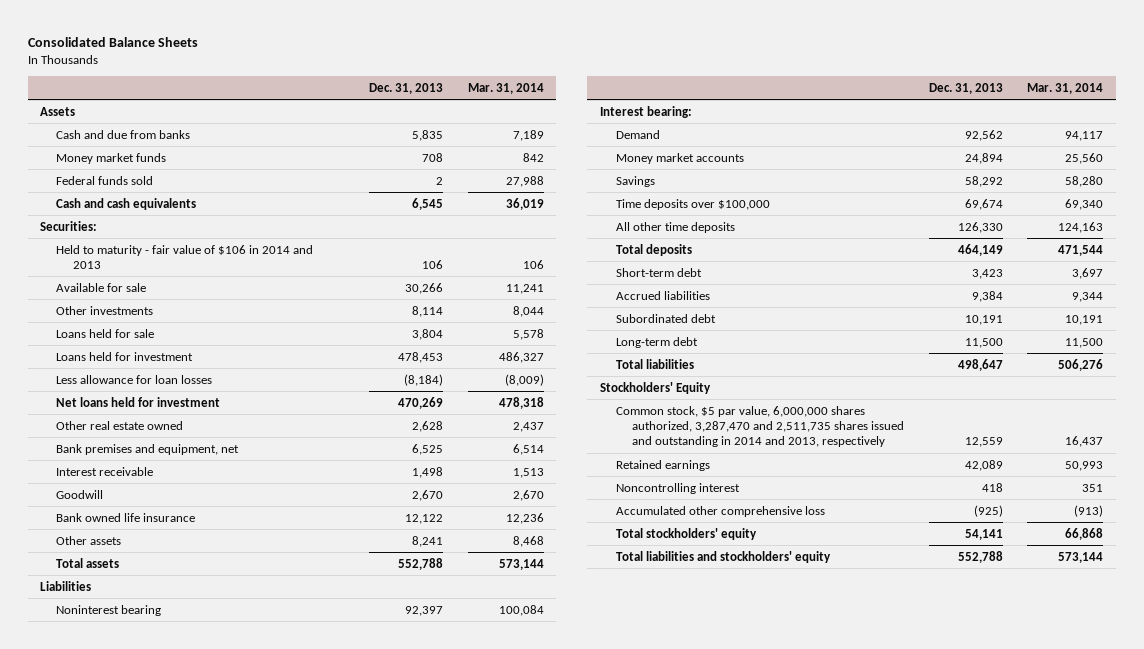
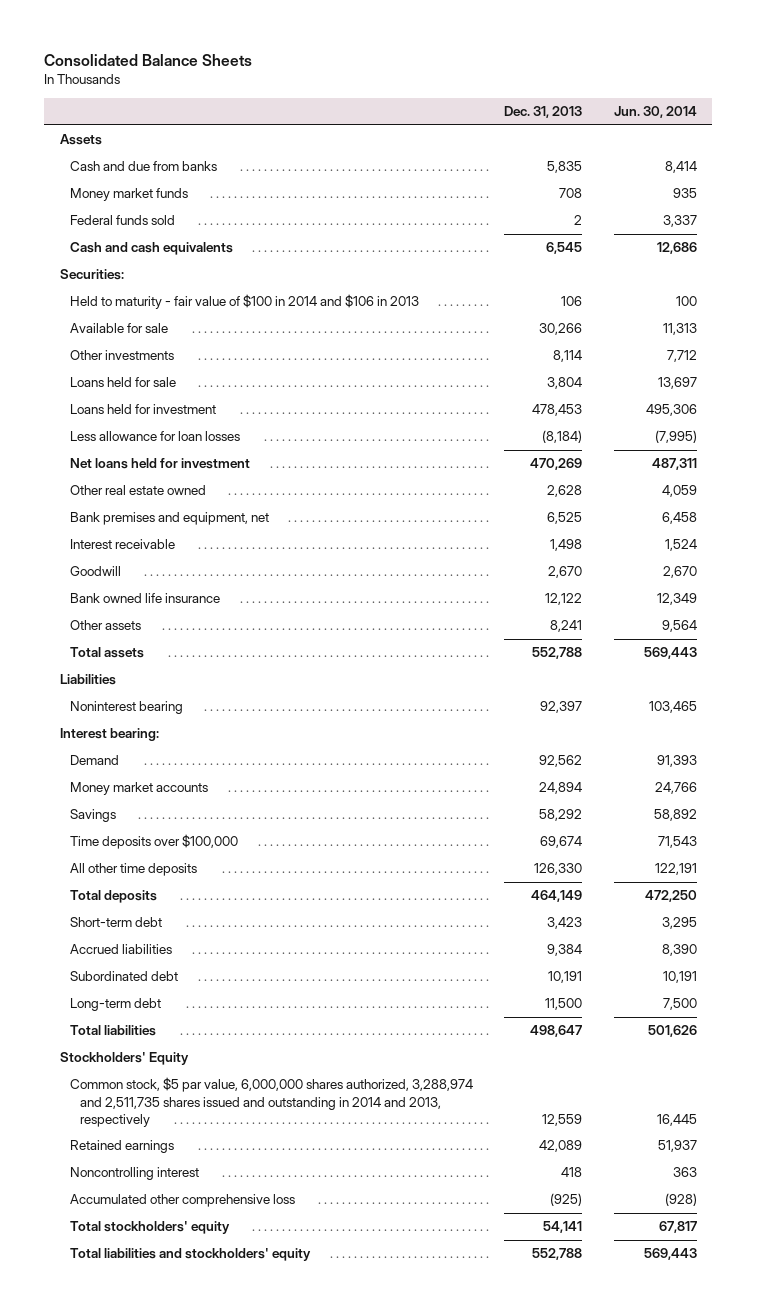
[468,82,545,94] Mar. 31, 2014 -> none
none -> [613,106,697,119] Jun. 30, 2014
[56,244,314,269] Held to maturity - fair value of $106 in 2014 and 2013 -> [70,294,420,310] Held to maturity - fair value of $100 in 2014 and $106 in 2013
[615,405,904,448] Common stock, $5 par value, 6,000,000 shares authorized, 3,287,470 and 2,511,735 shares issued and outstanding in 2014 and 2013, respectively -> [70,1077,474,1127] Common stock, $5 par value, 6,000,000 shares authorized, 3,288,974 and 2,511,735 shares issued and outstanding in 2014 and 2013, respectively

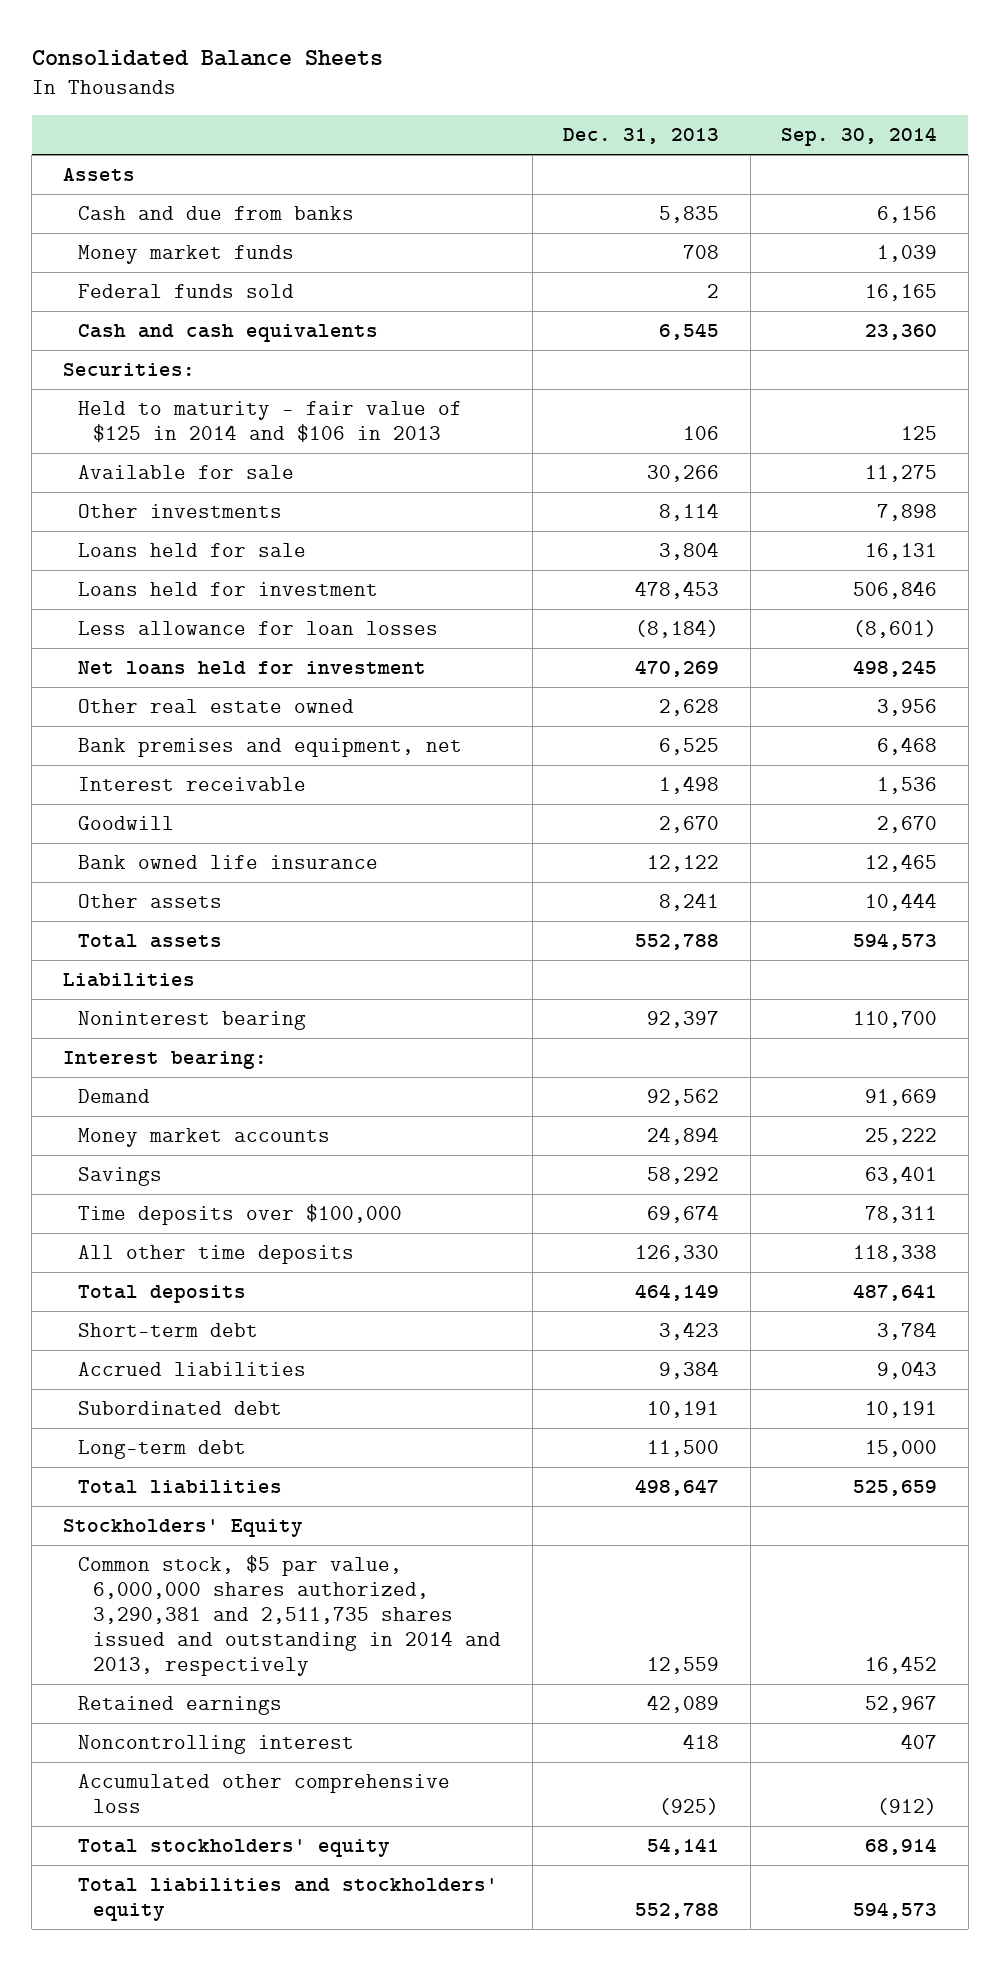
[613,106,697,119] Jun. 30, 2014 -> none
none -> [781,127,938,147] Sep. 30, 2014
[70,294,420,310] Held to maturity - fair value of $100 in 2014 and $106 in 2013 -> [77,401,462,443] Held to maturity - fair value of $125 in 2014 and $106 in 2013
[70,1077,474,1127] Common stock, $5 par value, 6,000,000 shares authorized, 3,288,974 and 2,511,735 shares issued and outstanding in 2014 and 2013, respectively -> [77,1555,502,1676] Common stock, $5 par value, 6,000,000 shares authorized, 3,290,381 and 2,511,735 shares issued and outstanding in 2014 and 2013, respectively

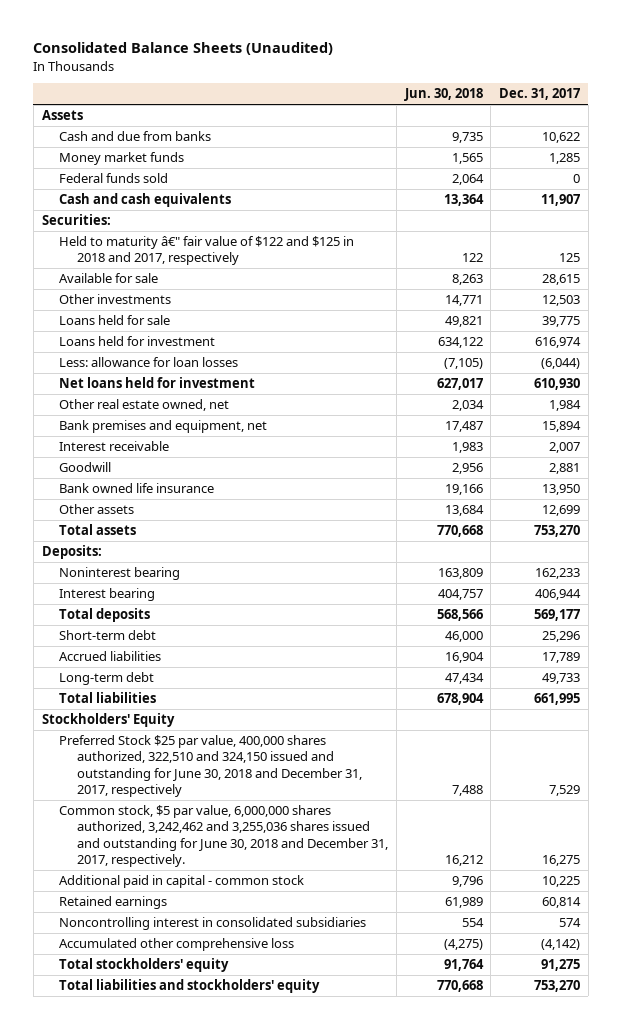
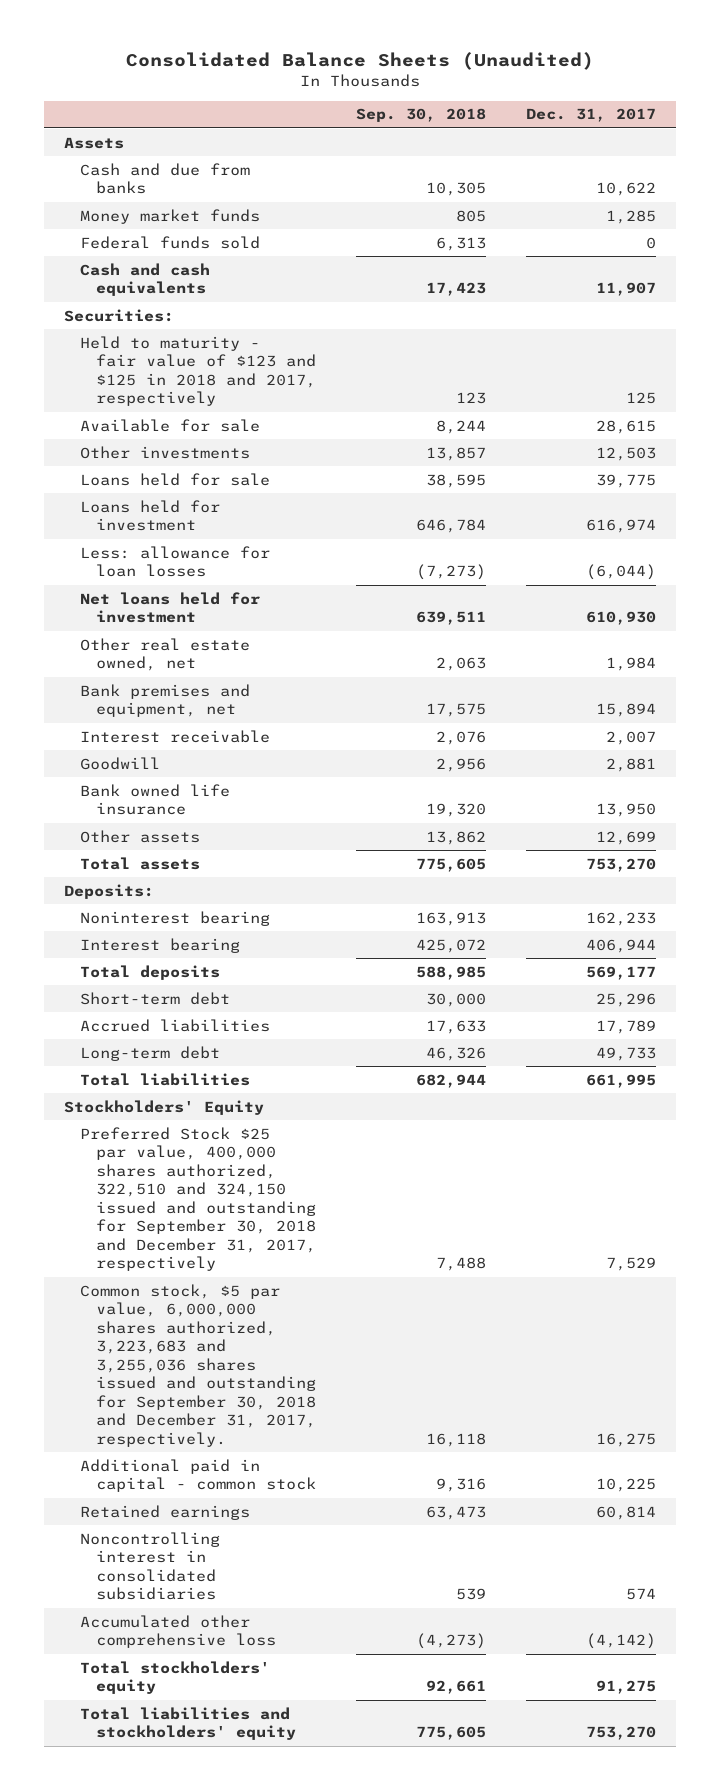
[403,88,483,102] Jun. 30, 2018 -> none
none -> [356,108,487,123] Sep. 30, 2018
[59,236,355,266] Held to maturity â€" fair value of $122 and $125 in 2018 and 2017, respectively -> [80,335,317,407] Held to maturity - fair value of $123 and $125 in 2018 and 2017, respectively
[59,735,362,798] Preferred Stock $25 par value, 400,000 shares authorized, 322,510 and 324,150 issued and outstanding for June 30, 2018 and December 31, 2017, respectively -> [80,1126,317,1272] Preferred Stock $25 par value, 400,000 shares authorized, 322,510 and 324,150 issued and outstanding for September 30, 2018 and December 31, 2017, respectively
[59,805,388,868] Common stock, $5 par value, 6,000,000 shares authorized, 3,242,462 and 3,255,036 shares issued and outstanding for June 30, 2018 and December 31, 2017, respectively. -> [80,1283,317,1447] Common stock, $5 par value, 6,000,000 shares authorized, 3,223,683 and 3,255,036 shares issued and outstanding for September 30, 2018 and December 31, 2017, respectively.

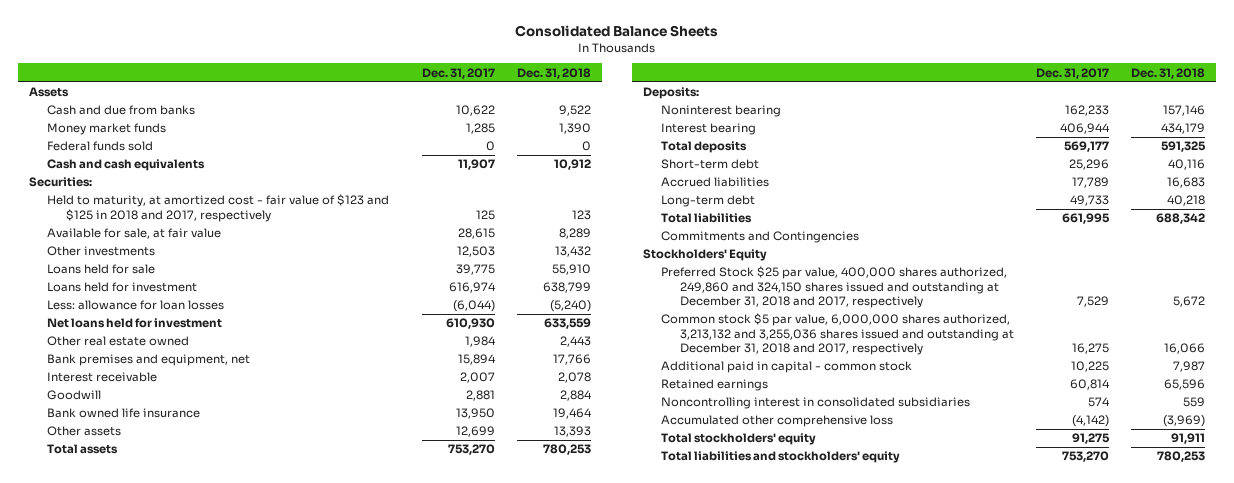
[126,52,595,71] Consolidated Balance Sheets (Unaudited) -> [515,24,719,37] Consolidated Balance Sheets
[356,108,487,123] Sep. 30, 2018 -> none
none -> [517,67,592,79] Dec. 31, 2018
[80,335,317,407] Held to maturity - fair value of $123 and $125 in 2018 and 2017, respectively -> [47,194,390,222] Held to maturity, at amortized cost - fair value of $123 and $125 in 2018 and 2017, respectively
[80,418,261,432] Available for sale -> [47,228,222,240] Available for sale, at fair value
[80,637,251,672] Other real estate owned, net -> [47,336,190,347] Other real estate owned
none -> [661,231,860,244] Commitments and Contingencies
[80,1126,317,1272] Preferred Stock $25 par value, 400,000 shares authorized, 322,510 and 324,150 issued and outstanding for September 30, 2018 and December 31, 2017, respectively -> [661,266,1008,309] Preferred Stock $25 par value, 400,000 shares authorized, 249,860 and 324,150 shares issued and outstanding at December 31, 2018 and 2017, respectively
[80,1283,317,1447] Common stock, $5 par value, 6,000,000 shares authorized, 3,223,683 and 3,255,036 shares issued and outstanding for September 30, 2018 and December 31, 2017, respectively. -> [661,313,1014,356] Common stock $5 par value, 6,000,000 shares authorized, 3,213,132 and 3,255,036 shares issued and outstanding at December 31, 2018 and 2017, respectively

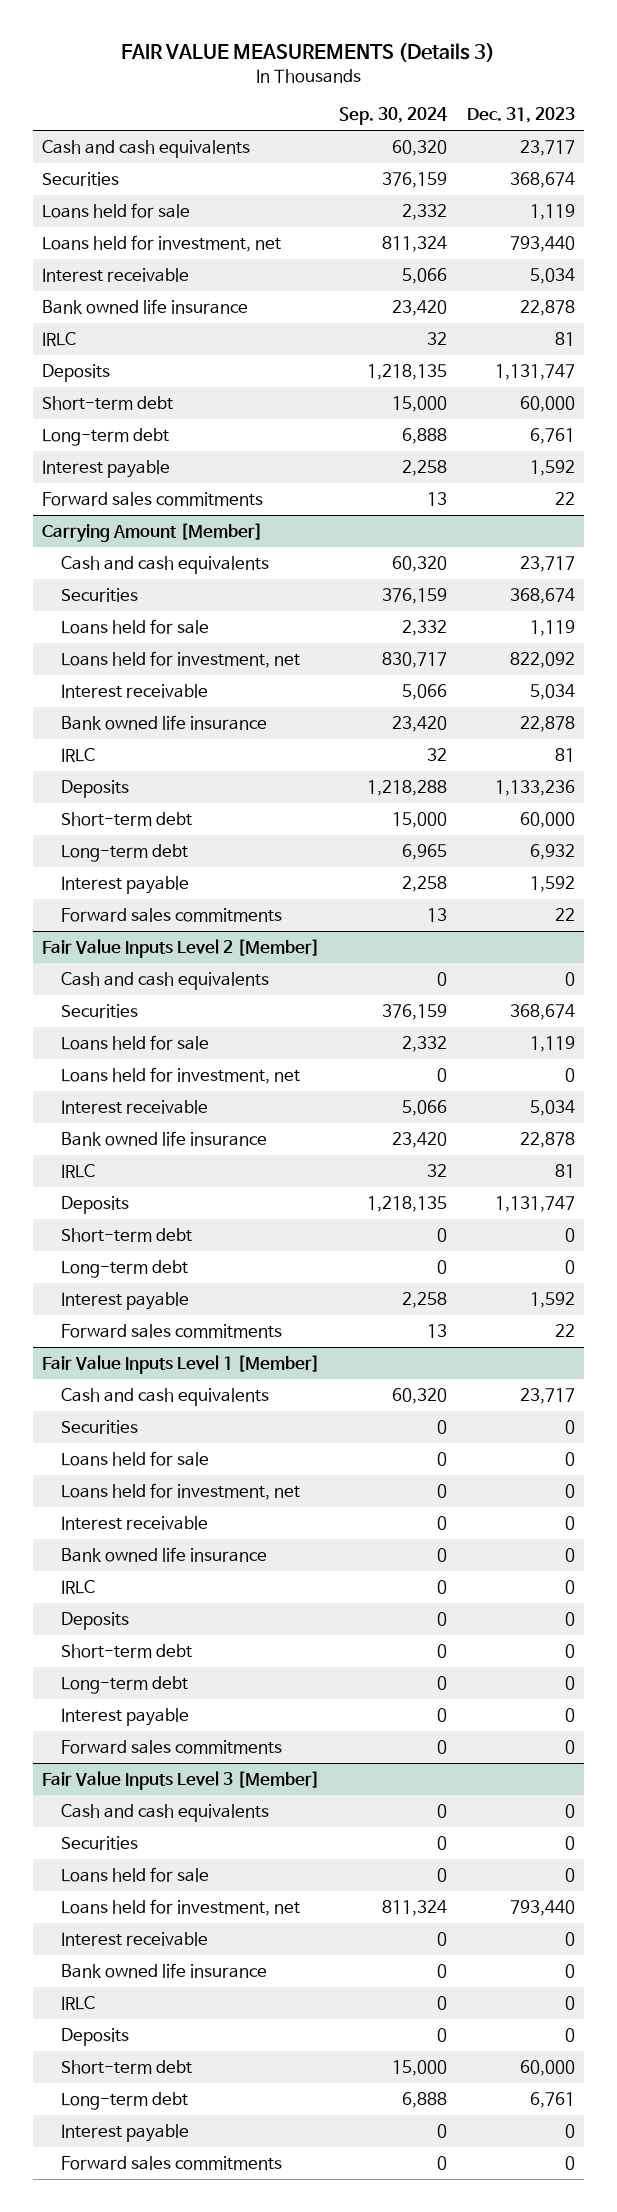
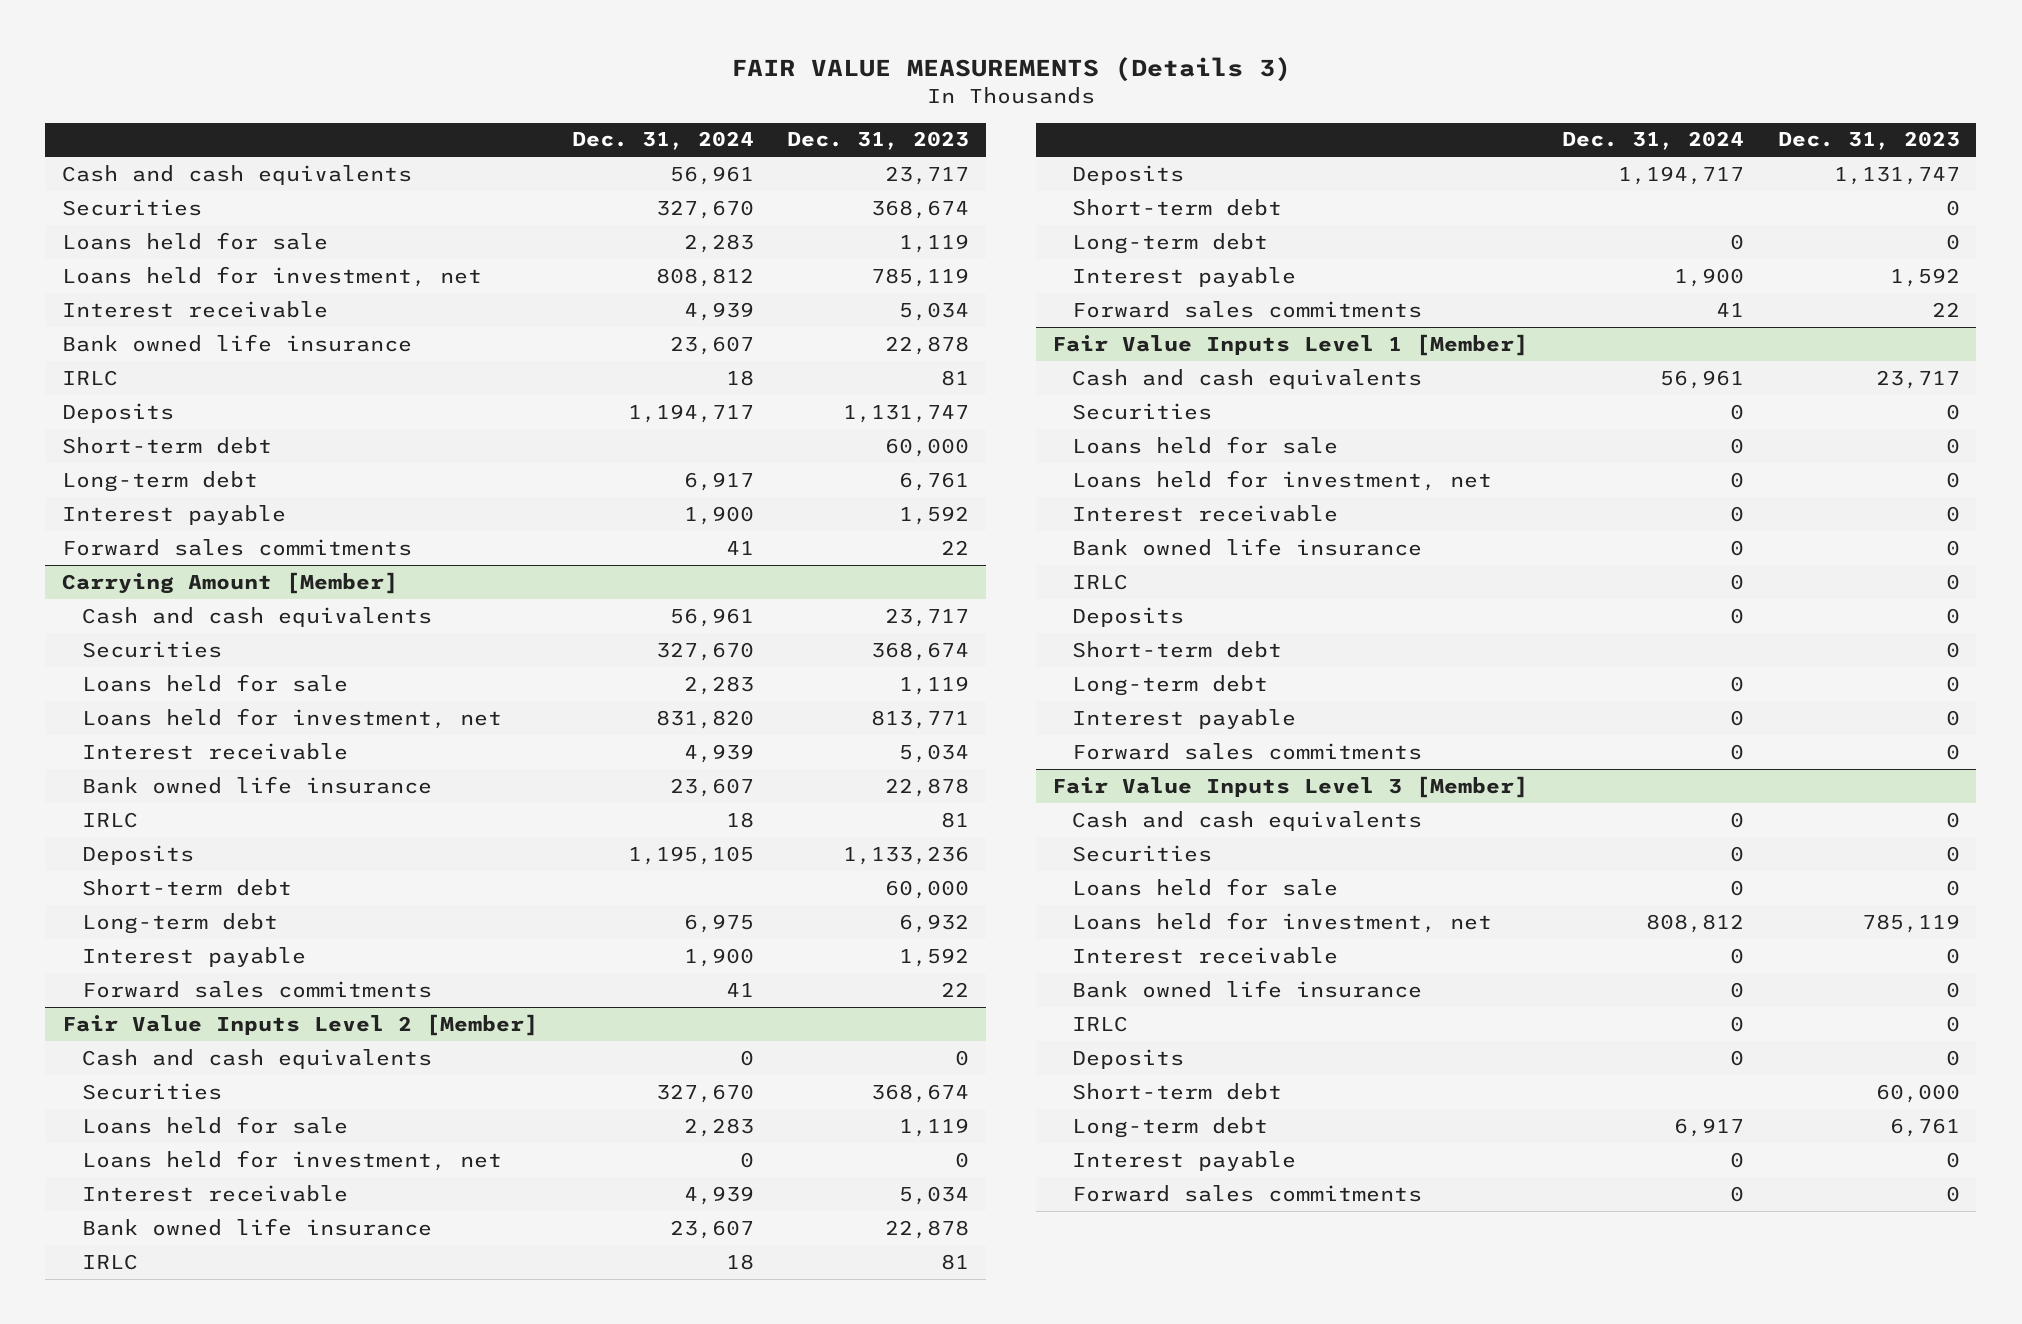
[339,107,448,126] Sep. 30, 2024 -> none
none -> [571,131,754,151] Dec. 31, 2024
[509,235,575,252] 793,440 -> [871,267,970,287] 785,119
[509,651,575,668] 822,092 -> [871,709,970,729] 813,771
[509,1899,575,1916] 793,440 -> [1861,913,1960,933] 785,119

